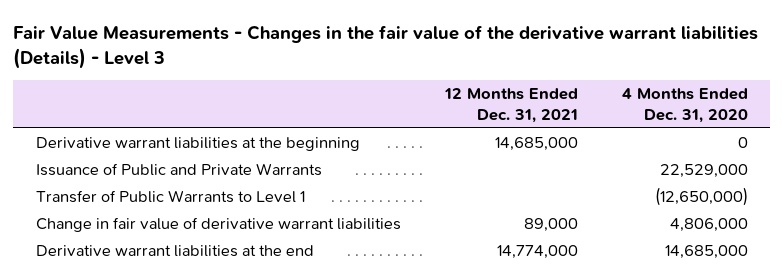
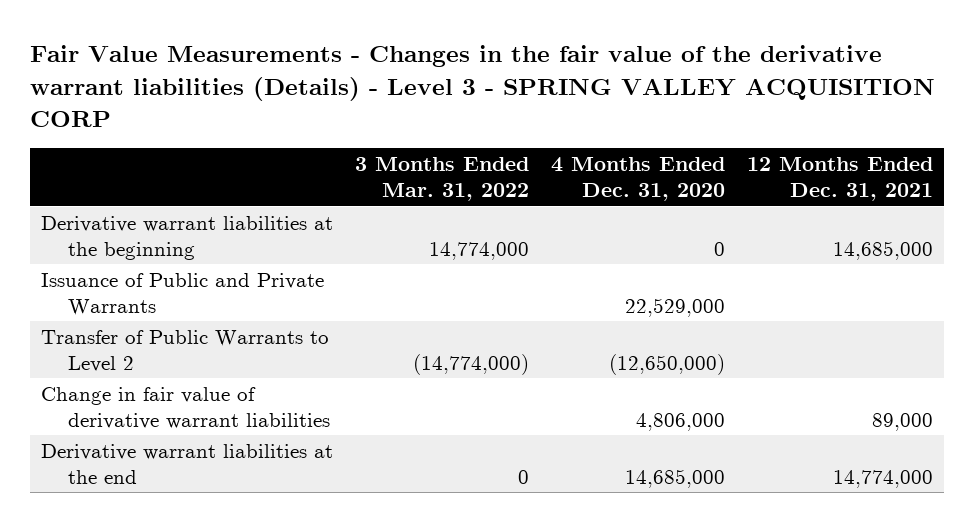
[13,24,759,70] Fair Value Measurements - Changes in the fair value of the derivative warrant liabilities (Details) - Level 3 -> [29,45,935,128] Fair Value Measurements - Changes in the fair value of the derivative warrant liabilities (Details) - Level 3 - SPRING VALLEY ACQUISITION CORP
none -> [354,157,529,202] 3 Months Ended Mar. 31, 2022
[35,189,305,203] Transfer of Public Warrants to Level 1 -> [40,330,329,372] Transfer of Public Warrants to Level 2

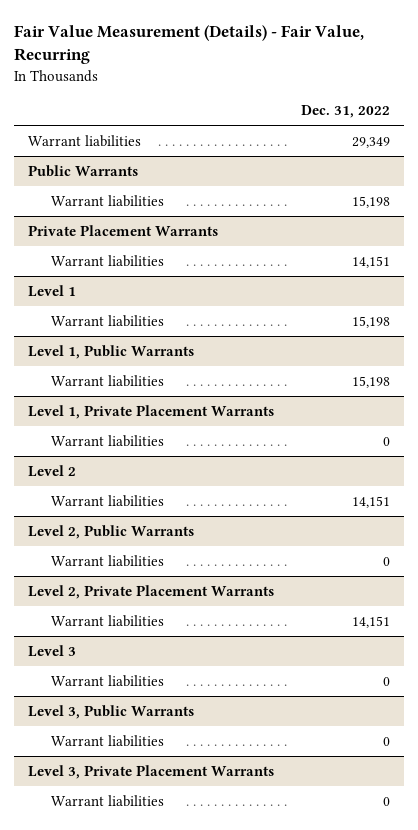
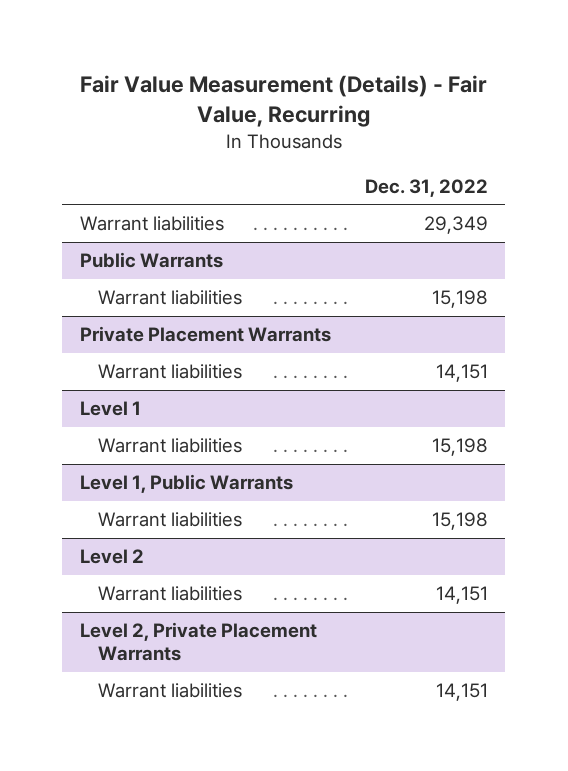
[27,404,274,419] Level 1, Private Placement Warrants -> none
[50,434,164,447] Warrant liabilities -> none
[27,524,194,539] Level 2, Public Warrants -> none
[50,554,164,567] Warrant liabilities -> none
[27,644,76,657] Level 3 -> none
[50,674,164,687] Warrant liabilities -> none
[27,704,194,719] Level 3, Public Warrants -> none
[50,734,164,747] Warrant liabilities -> none
[27,764,274,779] Level 3, Private Placement Warrants -> none
[50,794,164,807] Warrant liabilities -> none

